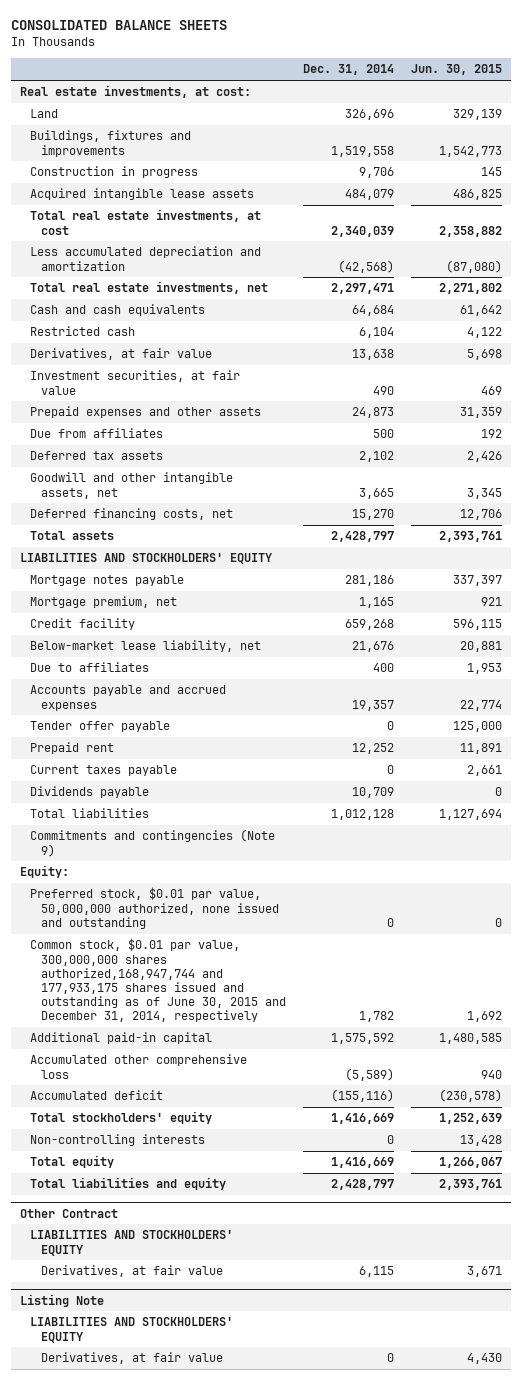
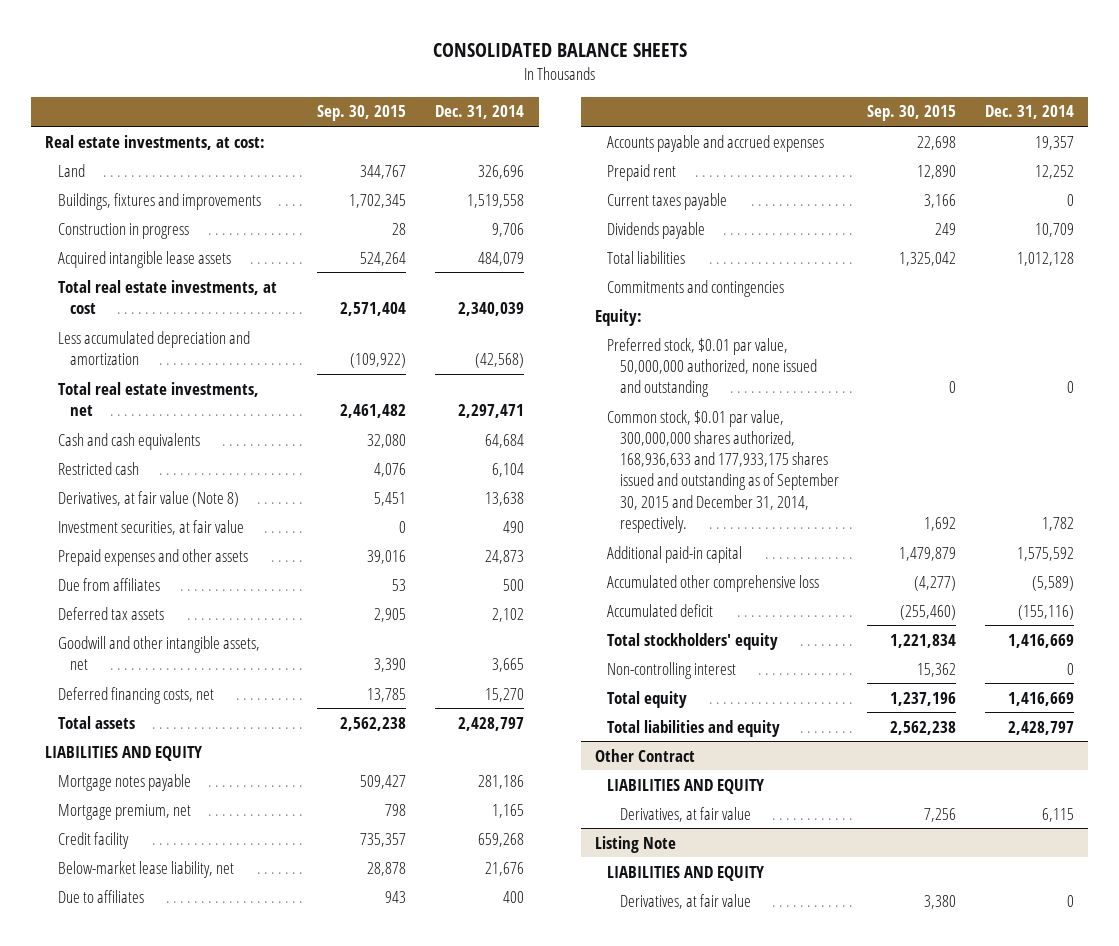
[411,64,503,76] Jun. 30, 2015 -> none
none -> [317,105,407,122] Sep. 30, 2015
[30,348,213,361] Derivatives, at fair value -> [57,490,239,507] Derivatives, at fair value (Note 8)
[19,553,272,565] LIABILITIES AND STOCKHOLDERS' EQUITY -> [45,745,203,761] LIABILITIES AND EQUITY
[30,721,171,733] Tender offer payable -> none
[30,829,276,857] Commitments and contingencies (Note 9) -> [607,279,785,297] Commitments and contingencies
[30,938,287,1023] Common stock, $0.01 par value, 300,000,000 shares authorized,168,947,744 and 177,933,175 shares issued and outstanding as of June 30, 2015 and December 31, 2014, respectively -> [607,409,839,534] Common stock, $0.01 par value, 300,000,000 shares authorized, 168,936,633 and 177,933,175 shares issued and outstanding as of September 30, 2015 and December 31, 2014, respectively.
[30,1134,206,1147] Non-controlling interests -> [607,661,737,679] Non-controlling interest
[30,1230,234,1256] LIABILITIES AND STOCKHOLDERS' EQUITY -> [607,778,765,794] LIABILITIES AND EQUITY
[30,1317,234,1343] LIABILITIES AND STOCKHOLDERS' EQUITY -> [607,865,765,881] LIABILITIES AND EQUITY

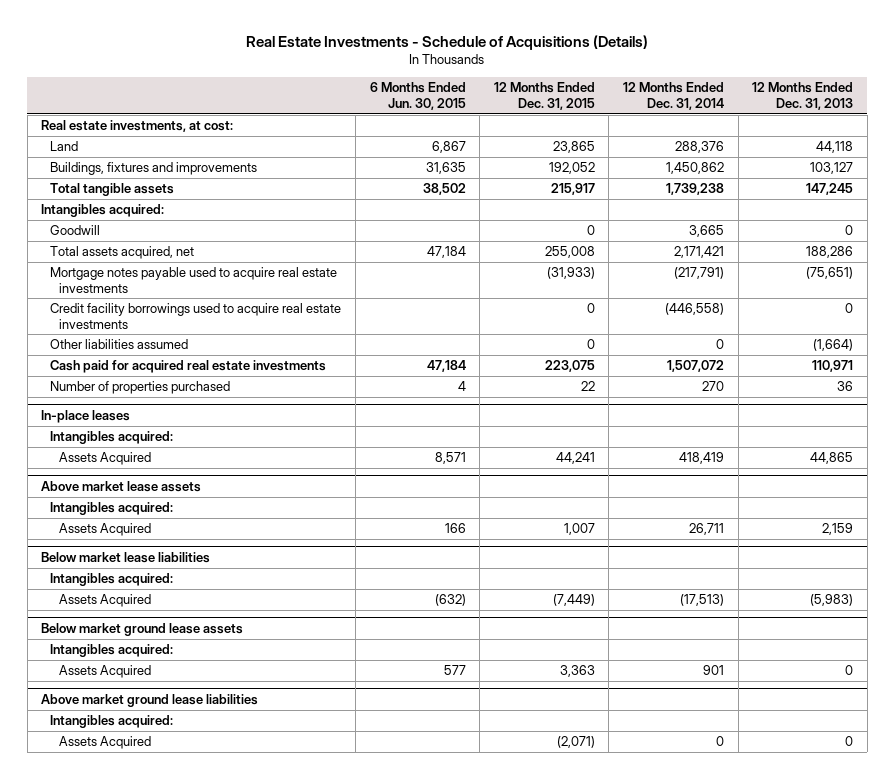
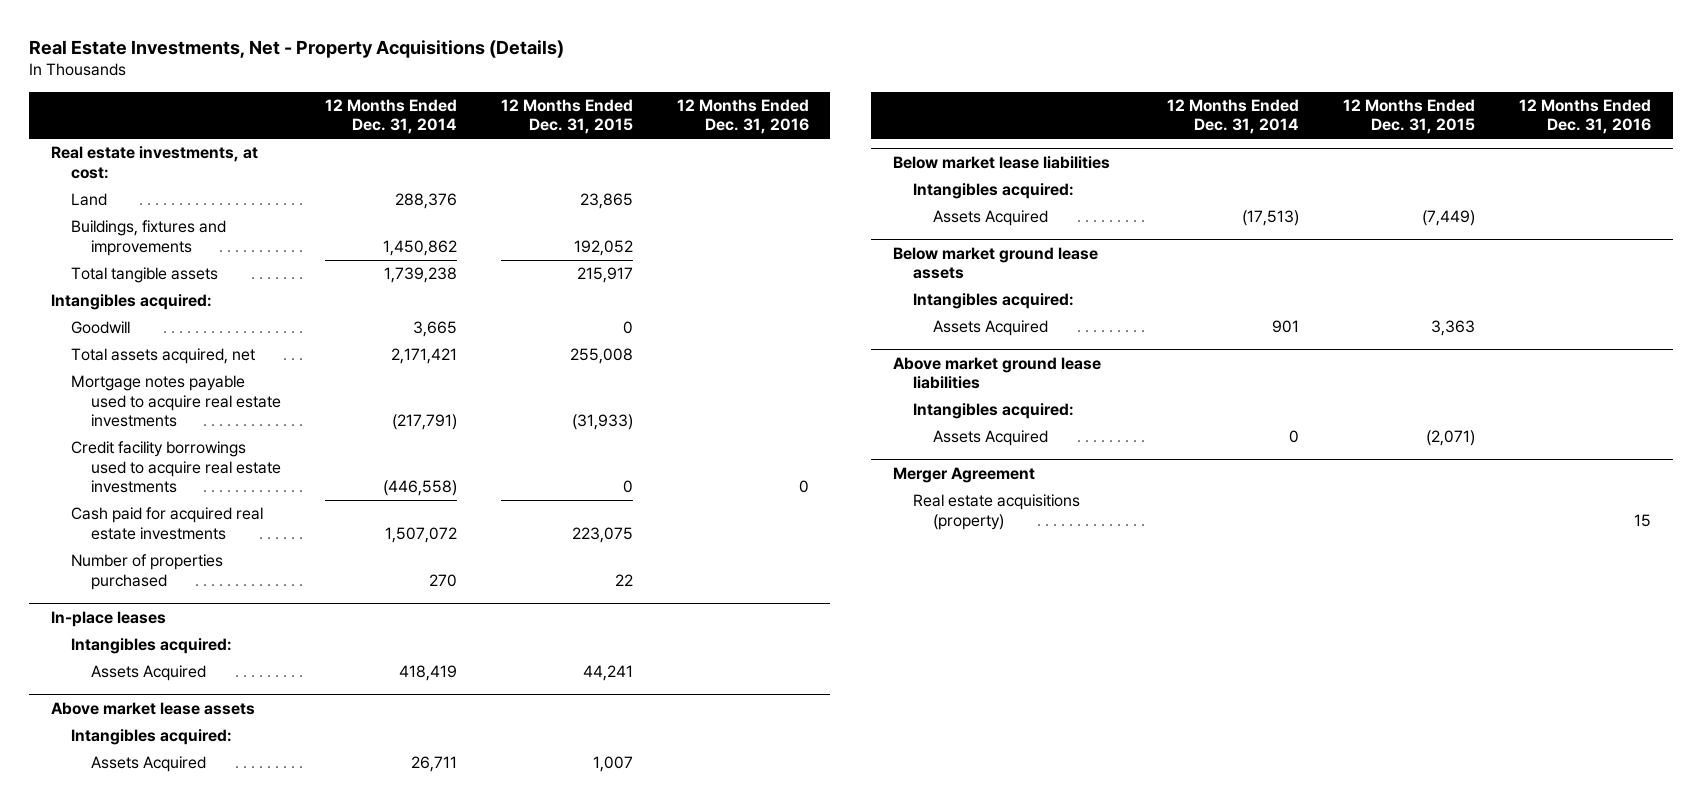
[246,35,649,51] Real Estate Investments - Schedule of Acquisitions (Details) -> [28,39,564,58] Real Estate Investments, Net - Property Acquisitions (Details)
[369,82,466,111] 6 Months Ended Jun. 30, 2015 -> none
[752,82,854,111] 12 Months Ended Dec. 31, 2013 -> none
none -> [676,99,809,135] 12 Months Ended Dec. 31, 2016
[50,339,189,350] Other liabilities assumed -> none
none -> [892,467,1035,484] Merger Agreement
none -> [913,494,1081,530] Real estate acquisitions (property)

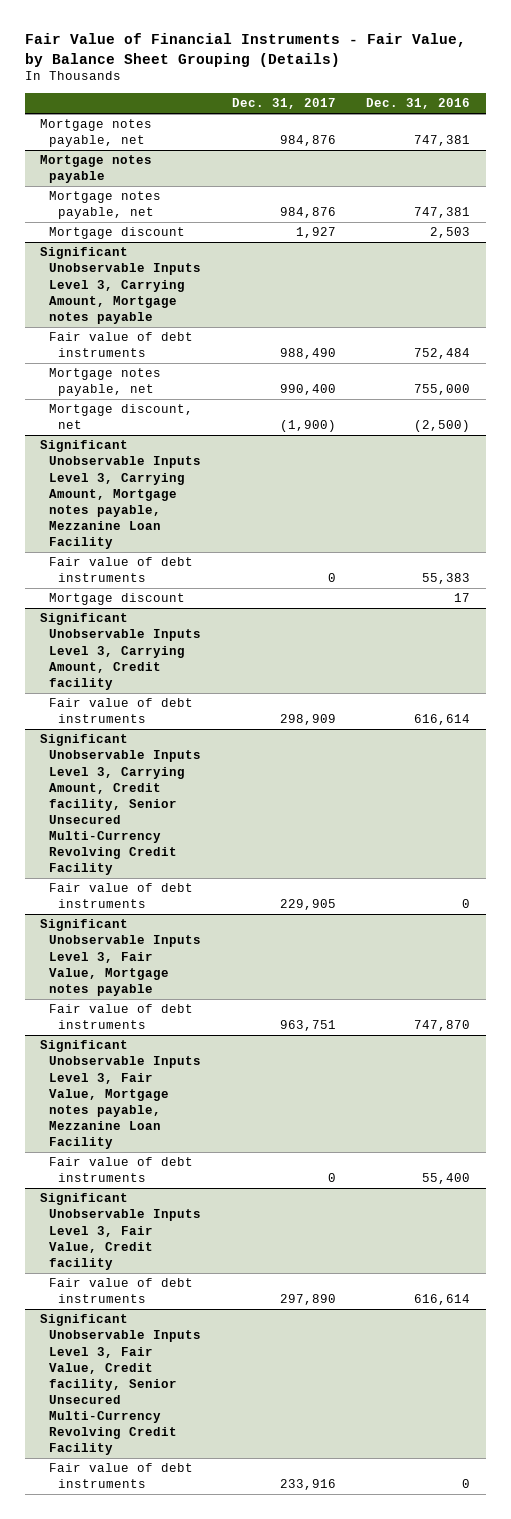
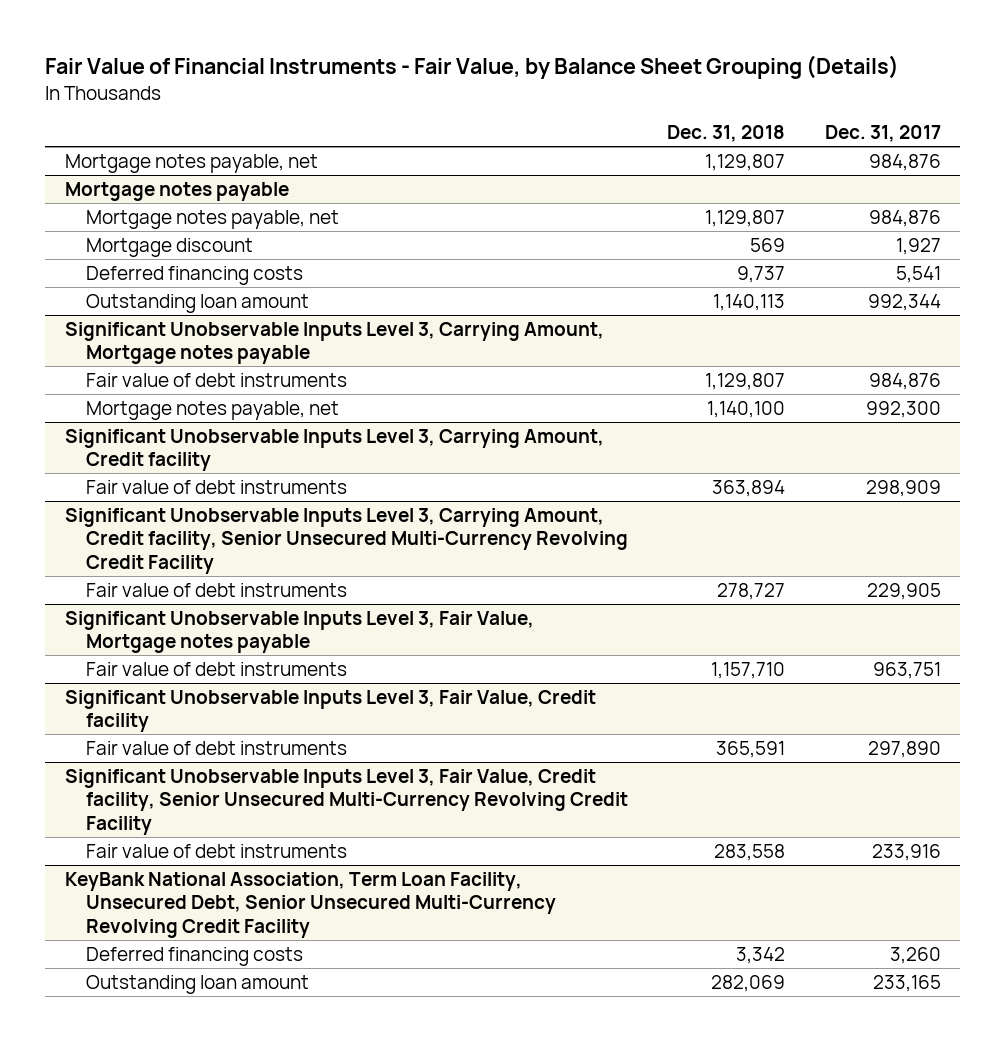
[366,98,471,110] Dec. 31, 2016 -> none
none -> [667,125,786,143] Dec. 31, 2018
none -> [85,265,303,285] Deferred financing costs
none -> [85,293,309,313] Outstanding loan amount
[49,404,194,430] Mortgage discount, net -> none
[40,440,202,550] Significant Unobservable Inputs Level 3, Carrying Amount, Mortgage notes payable, Mezzanine Loan Facility -> none
[49,557,194,583] Fair value of debt instruments -> none
[49,593,186,606] Mortgage discount -> none
[279,348,336,360] 988,490 -> [868,372,941,390] 984,876
[279,384,336,396] 990,400 -> [865,400,941,418] 992,300
[40,1040,202,1150] Significant Unobservable Inputs Level 3, Fair Value, Mortgage notes payable, Mezzanine Loan Facility -> none
[49,1157,194,1183] Fair value of debt instruments -> none
none -> [64,871,556,938] KeyBank National Association, Term Loan Facility, Unsecured Debt, Senior Unsecured Multi-Currency Revolving Credit Facility
none -> [85,946,303,966] Deferred financing costs
none -> [85,974,309,994] Outstanding loan amount

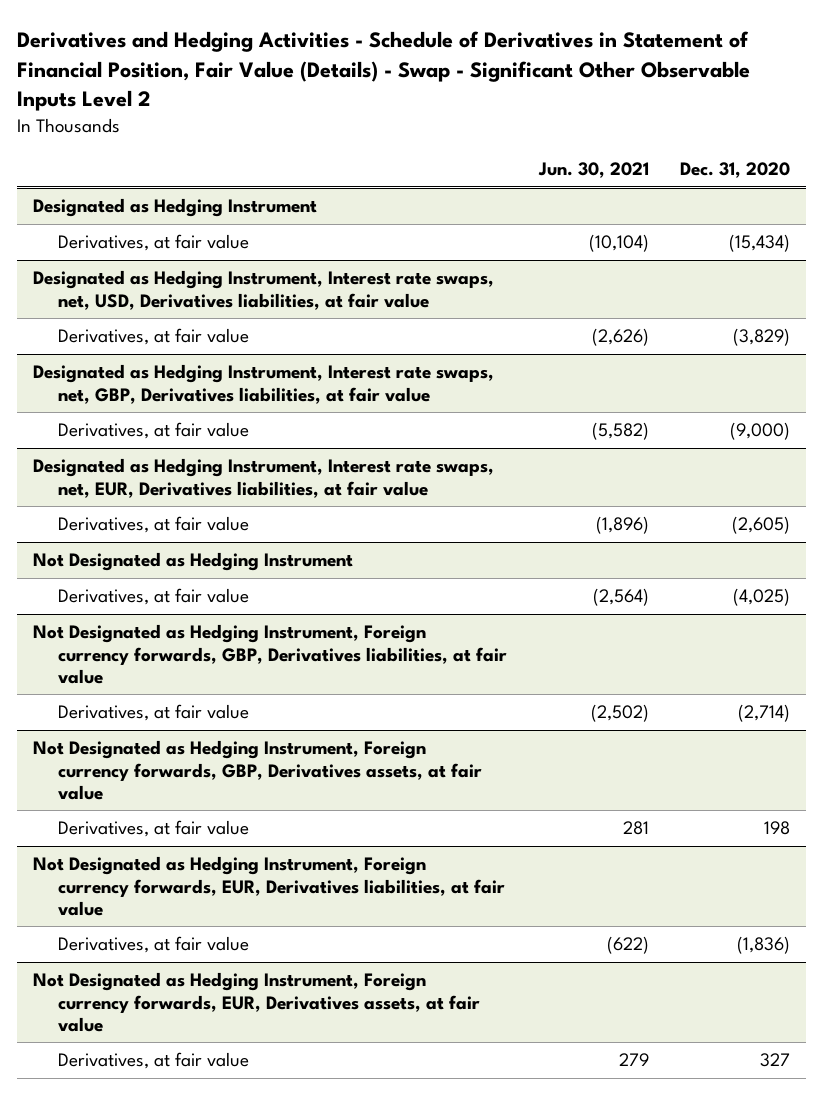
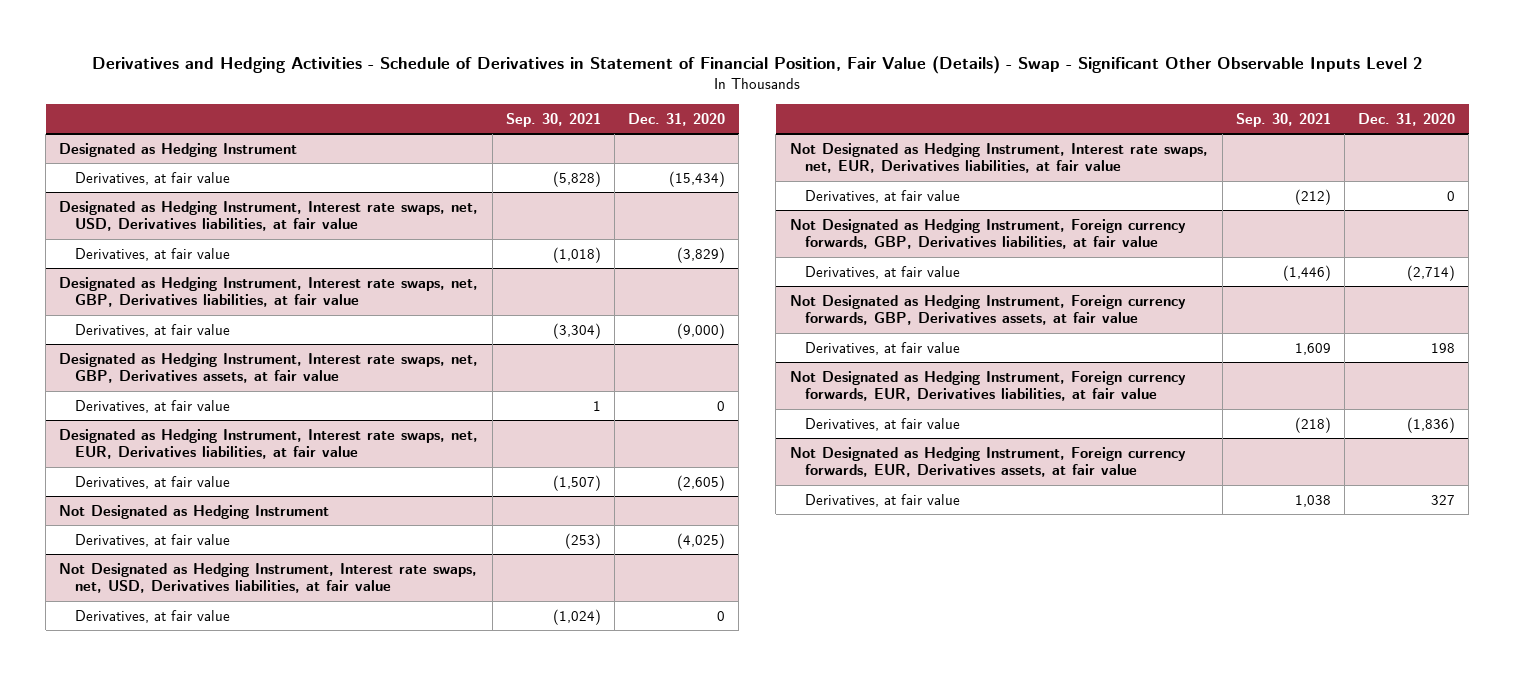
[537,162,649,179] Jun. 30, 2021 -> none
none -> [505,112,601,127] Sep. 30, 2021
none -> [59,352,479,384] Designated as Hedging Instrument, Interest rate swaps, net, GBP, Derivatives assets, at fair value
none -> [74,399,230,413] Derivatives, at fair value
none -> [59,562,478,594] Not Designated as Hedging Instrument, Interest rate swaps, net, USD, Derivatives liabilities, at fair value
none -> [74,609,230,623] Derivatives, at fair value
none -> [789,142,1208,174] Not Designated as Hedging Instrument, Interest rate swaps, net, EUR, Derivatives liabilities, at fair value
none -> [805,189,961,203] Derivatives, at fair value

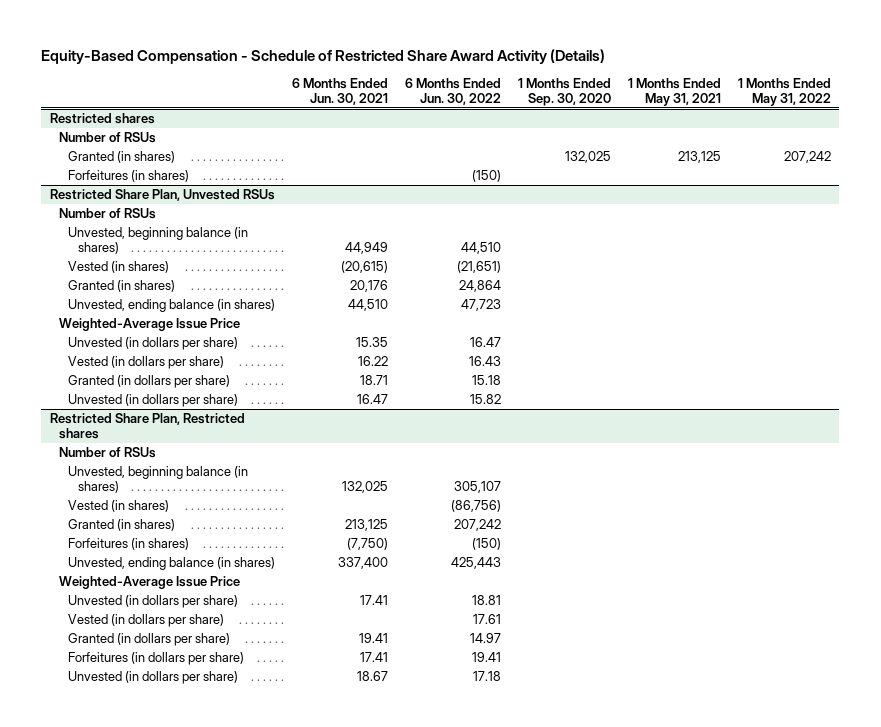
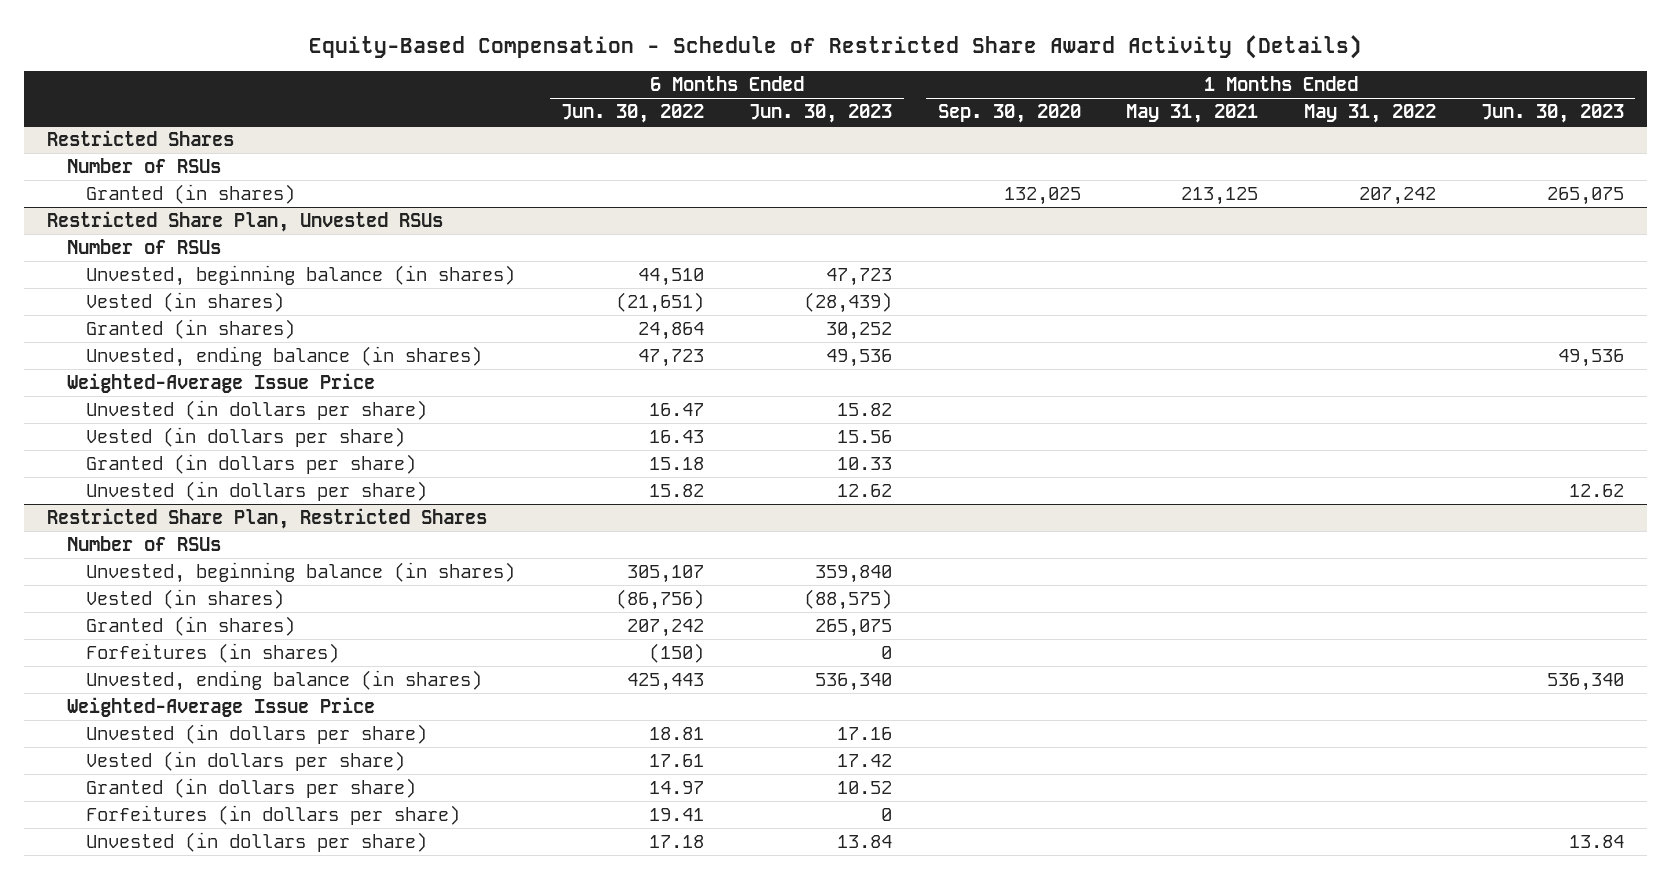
[292,78,389,106] 6 Months Ended Jun. 30, 2021 -> none
none -> [749,104,893,124] Jun. 30, 2023
none -> [1481,104,1625,124] Jun. 30, 2023
[49,113,155,125] Restricted shares -> [47,129,235,146] Restricted Shares
[68,170,190,183] Forfeitures (in shares) -> none
[49,413,245,440] Restricted Share Plan, Restricted shares -> [47,507,488,529] Restricted Share Plan, Restricted Shares

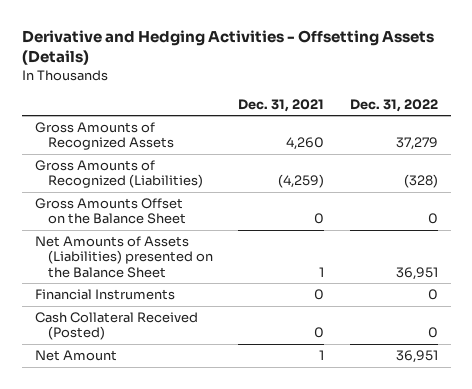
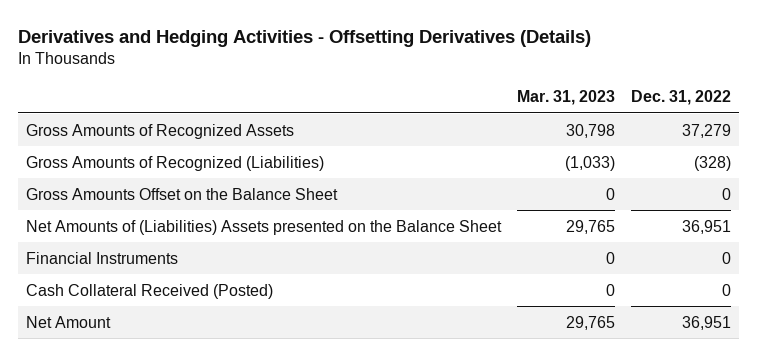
[21,29,434,66] Derivative and Hedging Activities - Offsetting Assets (Details) -> [18,29,592,47] Derivatives and Hedging Activities - Offsetting Derivatives (Details)
[238,98,325,112] Dec. 31, 2021 -> none
none -> [517,90,616,106] Mar. 31, 2023
[34,236,213,278] Net Amounts of Assets (Liabilities) presented on the Balance Sheet -> [26,219,503,235] Net Amounts of (Liabilities) Assets presented on the Balance Sheet

